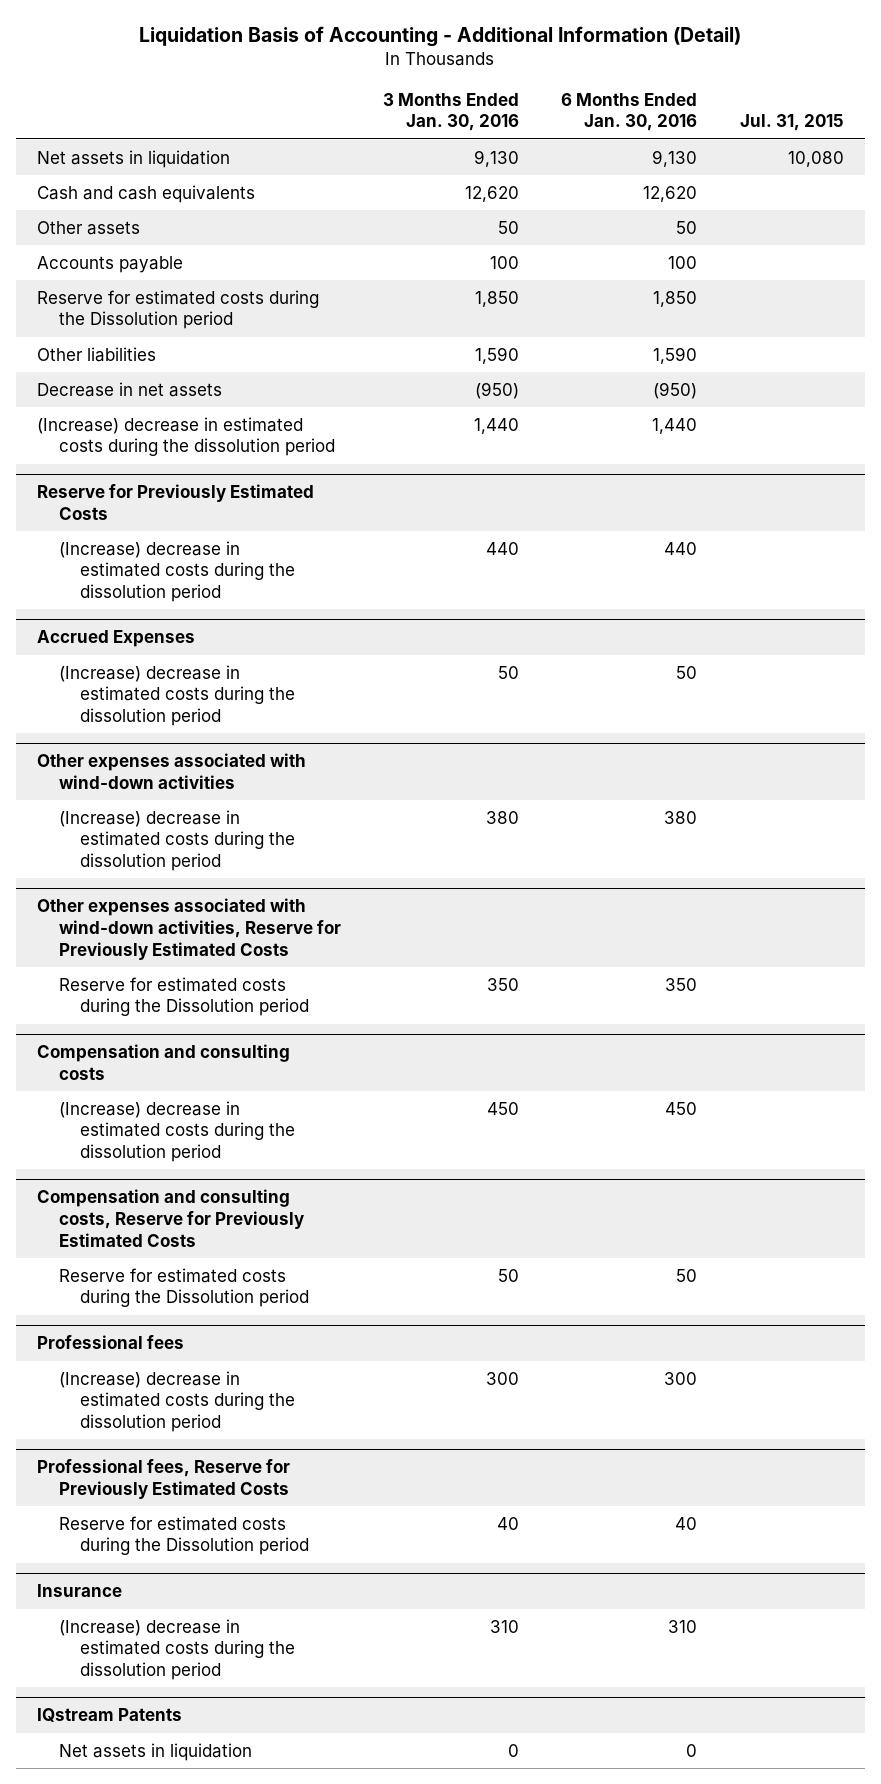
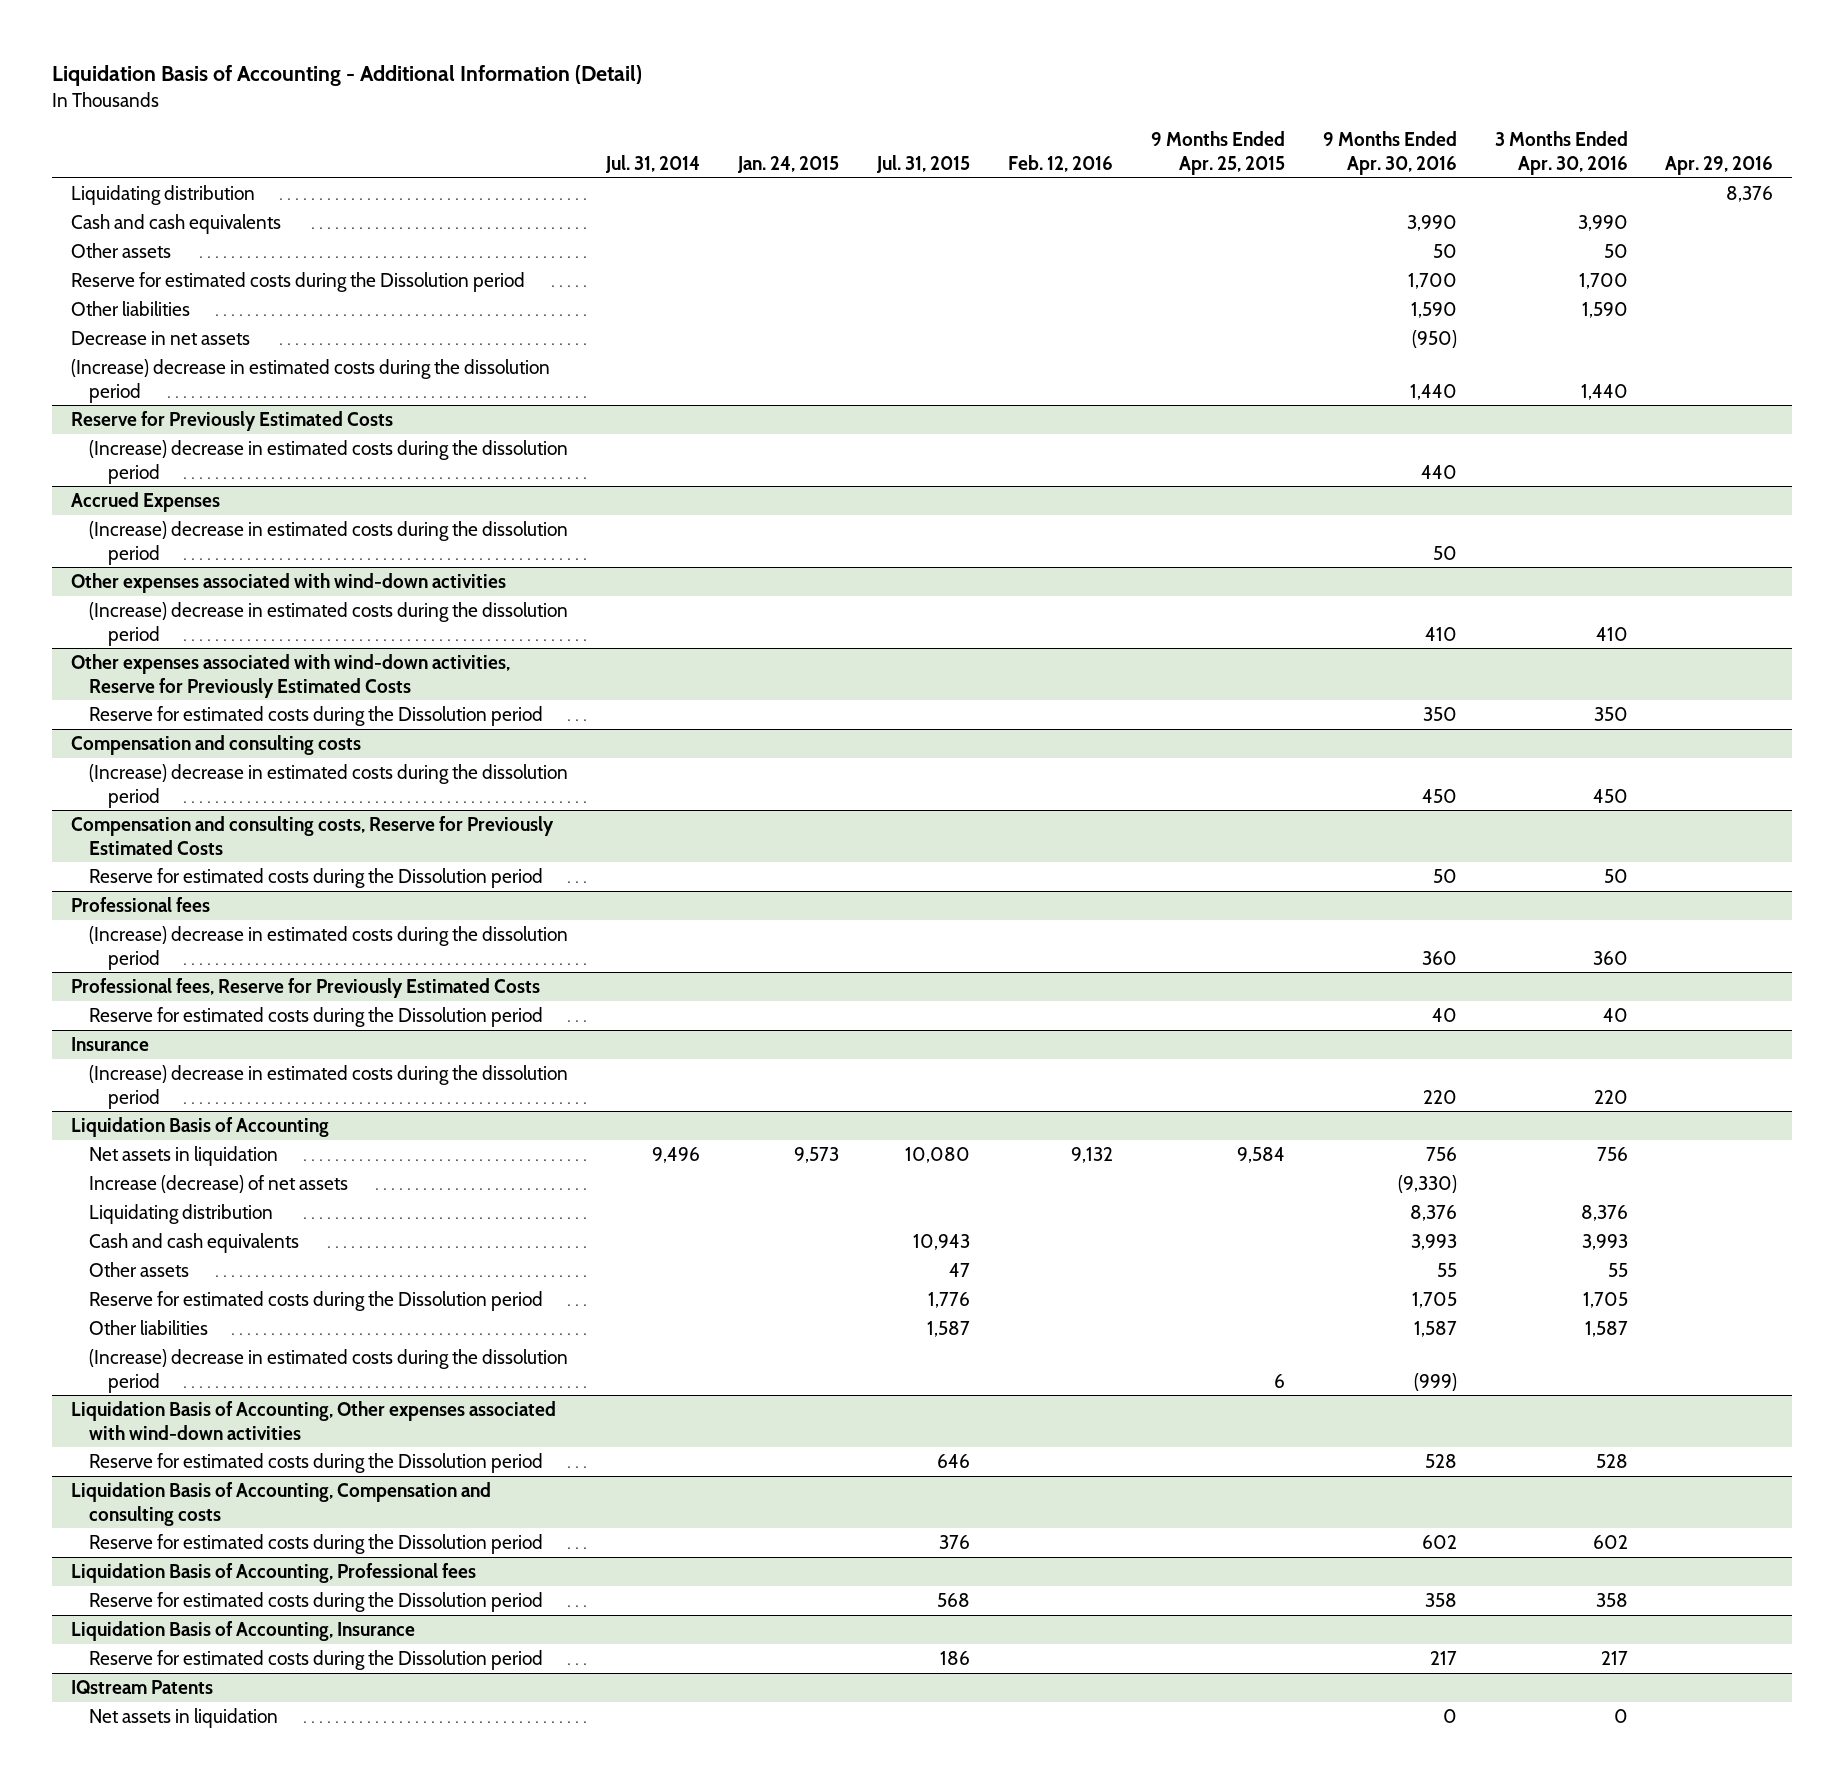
[383,92,520,132] 3 Months Ended Jan. 30, 2016 -> none
[561,92,698,132] 6 Months Ended Jan. 30, 2016 -> none
none -> [605,154,701,173] Jul. 31, 2014
none -> [737,155,840,173] Jan. 24, 2015
none -> [1007,154,1113,172] Feb. 12, 2016
none -> [1150,131,1285,175] 9 Months Ended Apr. 25, 2015
none -> [1322,131,1457,175] 9 Months Ended Apr. 30, 2016
none -> [1494,131,1628,175] 3 Months Ended Apr. 30, 2016
none -> [1665,155,1774,175] Apr. 29, 2016
[37,149,231,168] Net assets in liquidation -> none
none -> [70,184,255,205] Liquidating distribution
[37,255,184,273] Accounts payable -> none
none -> [70,1116,329,1137] Liquidation Basis of Accounting
none -> [89,1145,279,1166] Net assets in liquidation
none -> [89,1174,349,1193] Increase (decrease) of net assets
none -> [89,1203,274,1224] Liquidating distribution
none -> [89,1232,300,1253] Cash and cash equivalents
none -> [89,1261,190,1277] Other assets
none -> [89,1290,544,1311] Reserve for estimated costs during the Dissolution period
none -> [89,1319,209,1335] Other liabilities
none -> [89,1348,569,1393] (Increase) decrease in estimated costs during the dissolution period
none -> [70,1400,556,1440] Liquidation Basis of Accounting, Other expenses associated with wind-down activities
none -> [89,1452,544,1473] Reserve for estimated costs during the Dissolution period
none -> [70,1481,491,1526] Liquidation Basis of Accounting, Compensation and consulting costs
none -> [89,1533,544,1554] Reserve for estimated costs during the Dissolution period
none -> [70,1562,476,1583] Liquidation Basis of Accounting, Professional fees
none -> [89,1591,544,1612] Reserve for estimated costs during the Dissolution period
none -> [70,1620,415,1641] Liquidation Basis of Accounting, Insurance
none -> [89,1649,544,1670] Reserve for estimated costs during the Dissolution period

